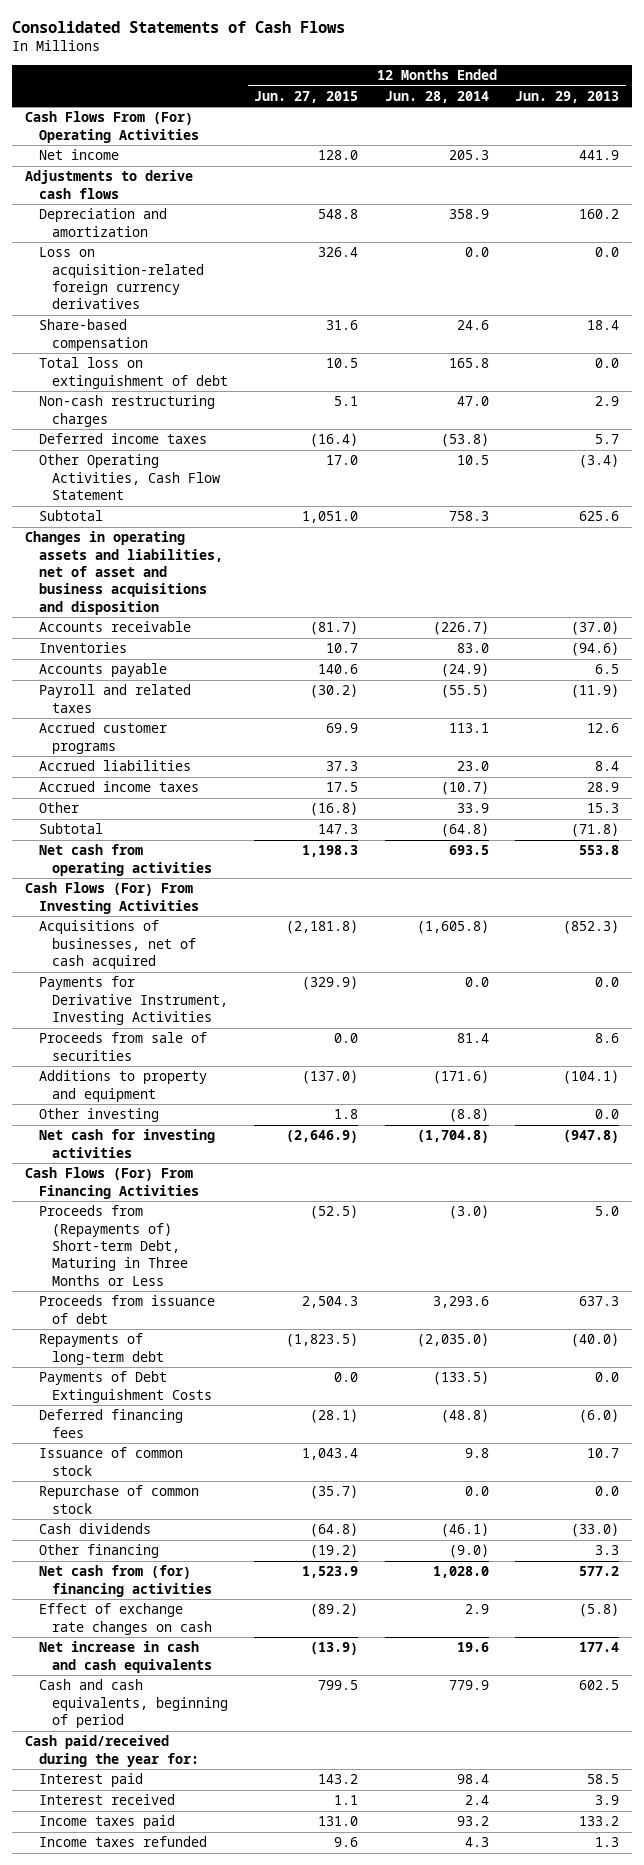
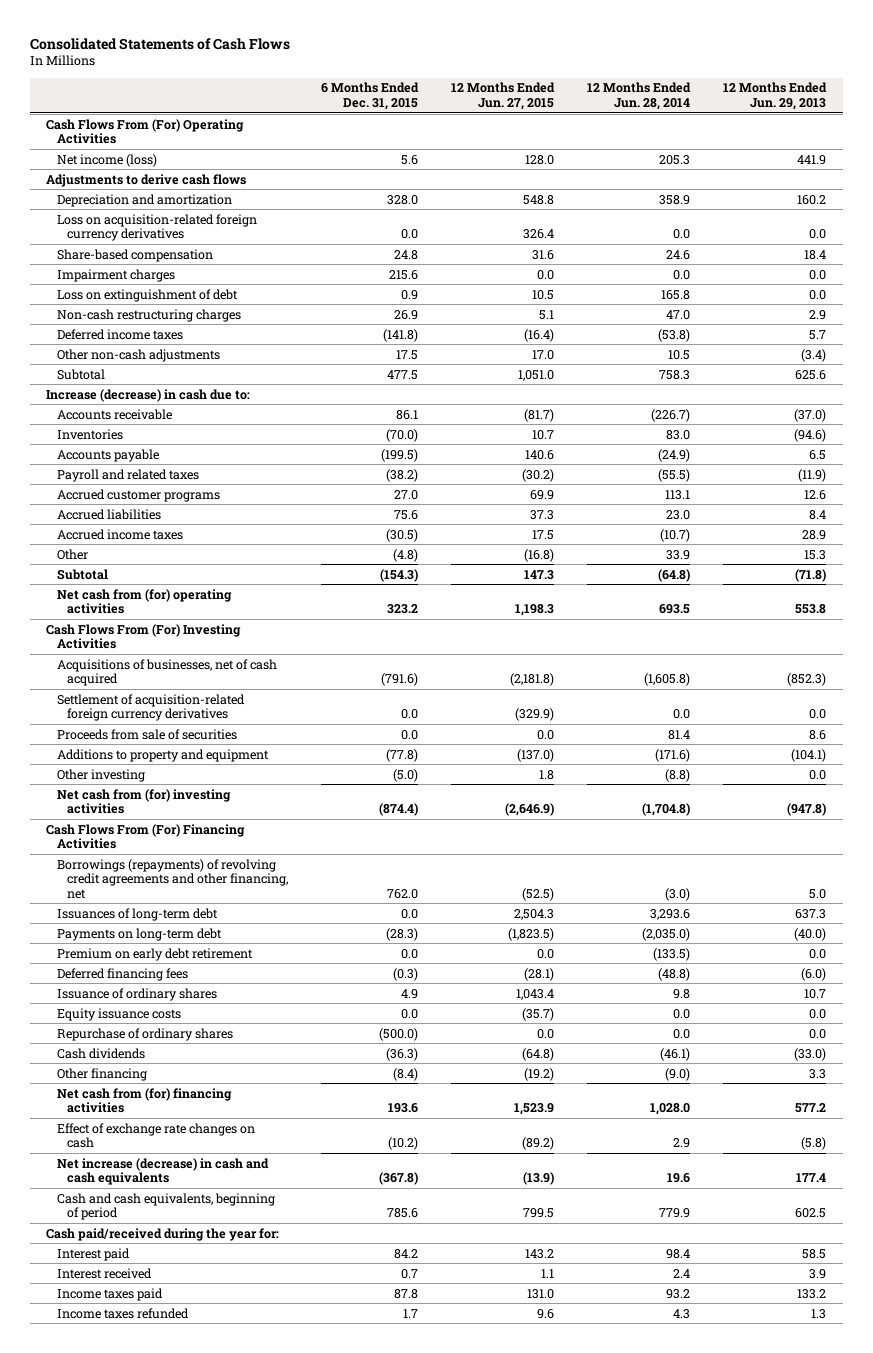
none -> [321,82,420,110] 6 Months Ended Dec. 31, 2015
[38,149,119,161] Net income -> [56,153,157,167] Net income (loss)
none -> [56,268,175,282] Impairment charges
[38,357,228,389] Total loss on extinguishment of debt -> [56,288,238,302] Loss on extinguishment of debt
[38,454,220,501] Other Operating Activities, Cash Flow Statement -> [56,348,220,362] Other non-cash adjustments
[25,531,223,615] Changes in operating assets and liabilities, net of asset and business acquisitions and disposition -> [46,388,251,402] Increase (decrease) in cash due to:
[38,844,212,876] Net cash from operating activities -> [56,588,232,615] Net cash from (for) operating activities
[25,882,199,914] Cash Flows (For) From Investing Activities -> [46,623,242,650] Cash Flows From (For) Investing Activities
[38,976,228,1026] Payments for Derivative Instrument, Investing Activities -> [56,693,245,722] Settlement of acquisition-related foreign currency derivatives
[38,1129,215,1158] Net cash for investing activities -> [56,788,231,815] Net cash from (for) investing activities
[25,1167,199,1199] Cash Flows (For) From Financing Activities -> [46,823,246,850] Cash Flows From (For) Financing Activities
[38,1205,188,1286] Proceeds from (Repayments of) Short-term Debt, Maturing in Three Months or Less -> [56,858,289,899] Borrowings (repayments) of revolving credit agreements and other financing, net
[38,1295,215,1324] Proceeds from issuance of debt -> [56,907,218,921] Issuances of long-term debt
[38,1333,164,1365] Repayments of long-term debt -> [56,927,222,941] Payments on long-term debt
[38,1371,212,1403] Payments of Debt Extinguishment Costs -> [56,947,253,961] Premium on early debt retirement
[38,1447,183,1476] Issuance of common stock -> [56,987,217,1001] Issuance of ordinary shares
none -> [56,1007,181,1021] Equity issuance costs
[38,1485,199,1514] Repurchase of common stock -> [56,1027,233,1041] Repurchase of ordinary shares
[310,1485,359,1500] (35.7) -> [537,1028,555,1039] 0.0
[38,1641,212,1673] Net increase in cash and cash equivalents -> [56,1157,269,1186] Net increase (decrease) in cash and cash equivalents

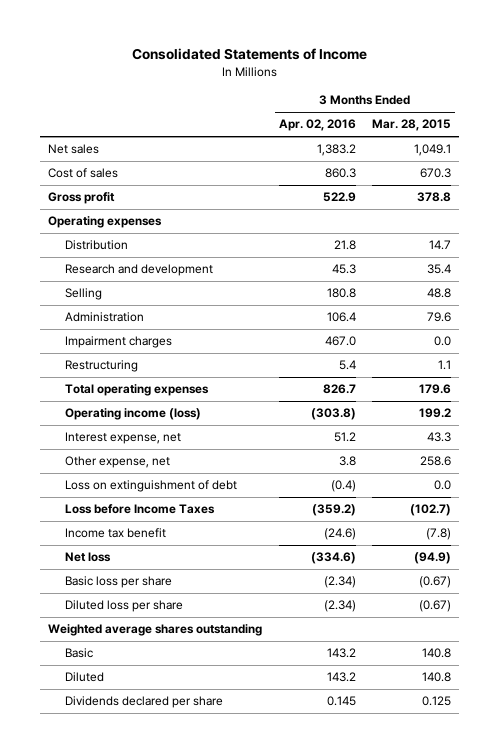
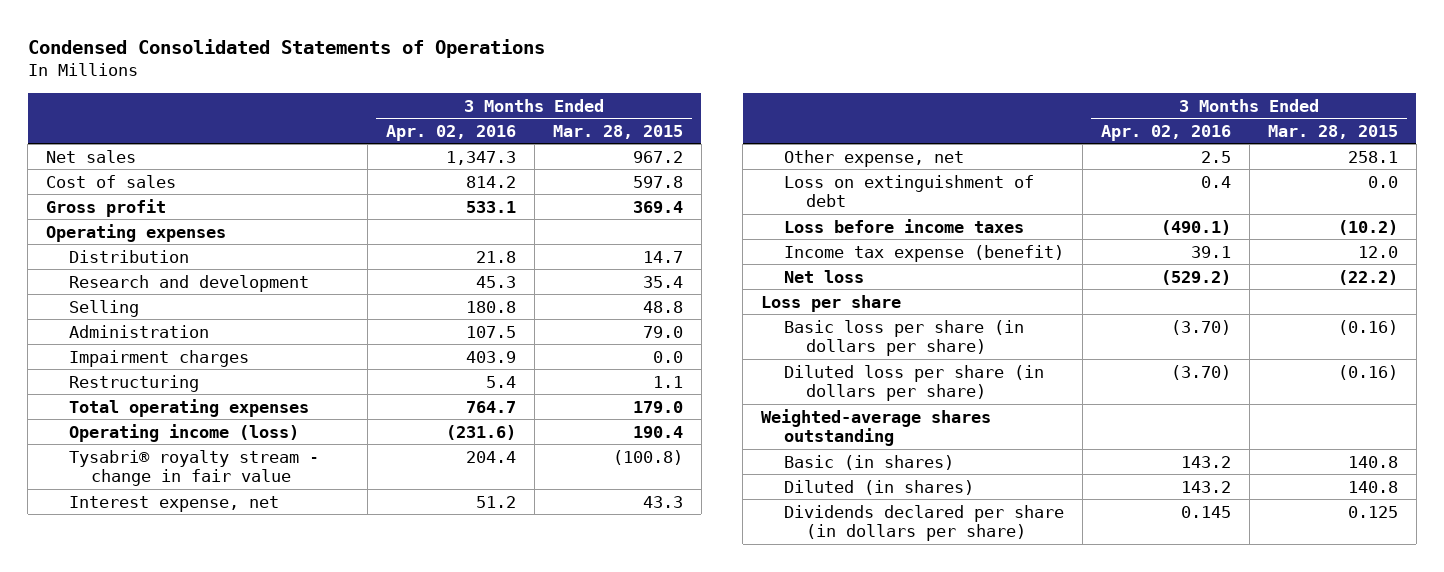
[131,48,367,61] Consolidated Statements of Income -> [27,38,545,58] Condensed Consolidated Statements of Operations
[316,144,356,157] 1,383.2 -> [445,150,516,165] 1,347.3
[413,144,451,157] 1,049.1 -> [632,150,683,163] 967.2
[324,168,356,179] 860.3 -> [465,175,516,188] 814.2
[419,168,451,179] 670.3 -> [632,175,683,188] 597.8
[322,192,356,203] 522.9 -> [465,200,516,213] 533.1
[416,192,451,203] 378.8 -> [632,200,683,213] 369.4
[326,312,356,323] 106.4 -> [465,325,516,338] 107.5
[426,312,451,323] 79.6 -> [642,325,683,338] 79.0
[324,336,356,347] 467.0 -> [465,350,516,363] 403.9
[322,384,356,395] 826.7 -> [465,400,516,413] 764.7
[418,384,451,395] 179.6 -> [632,400,683,413] 179.0
[310,408,356,421] (303.8) -> [445,424,516,440] (231.6)
[418,408,451,419] 199.2 -> [632,425,683,438] 190.4
none -> [68,449,319,487] Tysabri® royalty stream - change in fair value
[338,456,356,467] 3.8 -> [1200,150,1231,163] 2.5
[419,456,451,467] 258.6 -> [1347,150,1398,163] 258.1
[330,480,356,493] (0.4) -> [1200,175,1231,188] 0.4
[64,504,215,515] Loss before Income Taxes -> [783,218,1024,233] Loss before income taxes
[311,504,356,517] (359.2) -> [1160,219,1231,235] (490.1)
[409,504,451,517] (102.7) -> [1337,219,1398,235] (10.2)
[64,528,166,539] Income tax benefit -> [783,244,1064,262] Income tax expense (benefit)
[323,528,356,541] (24.6) -> [1190,245,1231,258] 39.1
[425,528,451,541] (7.8) -> [1357,245,1398,258] 12.0
[310,552,356,565] (334.6) -> [1160,269,1231,285] (529.2)
[413,552,451,565] (94.9) -> [1337,269,1398,285] (22.2)
none -> [761,294,902,312] Loss per share
[64,576,172,589] Basic loss per share -> [783,319,1024,357] Basic loss per share (in dollars per share)
[323,576,356,589] (2.34) -> [1170,319,1231,335] (3.70)
[418,576,451,589] (0.67) -> [1337,319,1398,335] (0.16)
[64,600,183,613] Diluted loss per share -> [783,364,1044,402] Diluted loss per share (in dollars per share)
[323,600,356,613] (2.34) -> [1170,364,1231,380] (3.70)
[418,600,451,613] (0.67) -> [1337,364,1398,380] (0.16)
[48,624,263,637] Weighted average shares outstanding -> [761,408,992,447] Weighted-average shares outstanding
[64,648,93,659] Basic -> [783,454,954,470] Basic (in shares)
[64,672,104,683] Diluted -> [783,479,974,495] Diluted (in shares)
[64,696,223,709] Dividends declared per share -> [783,504,1064,542] Dividends declared per share (in dollars per share)

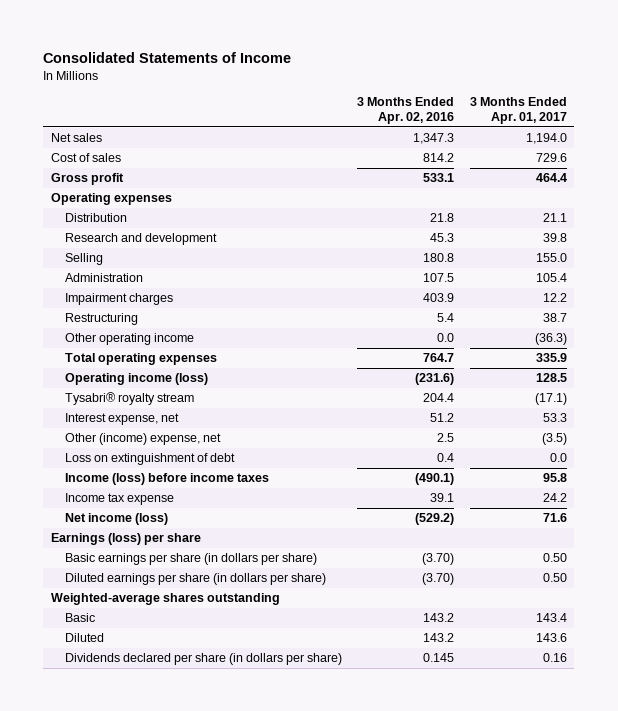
[27,38,545,58] Condensed Consolidated Statements of Operations -> [43,51,292,63] Consolidated Statements of Income
[552,124,683,139] Mar. 28, 2015 -> none
none -> [469,97,567,124] 3 Months Ended Apr. 01, 2017
none -> [65,333,195,346] Other operating income
[68,449,319,487] Tysabri® royalty stream - change in fair value -> [65,392,195,406] Tysabri® royalty stream
[783,149,964,167] Other expense, net -> [65,433,222,446] Other (income) expense, net
[783,218,1024,233] Loss before income taxes -> [65,473,270,486] Income (loss) before income taxes
[783,244,1064,262] Income tax expense (benefit) -> [65,493,175,506] Income tax expense
[783,269,864,283] Net loss -> [65,513,169,526] Net income (loss)
[761,294,902,312] Loss per share -> [50,533,201,546] Earnings (loss) per share
[783,319,1024,357] Basic loss per share (in dollars per share) -> [65,553,318,566] Basic earnings per share (in dollars per share)
[783,364,1044,402] Diluted loss per share (in dollars per share) -> [65,573,327,586] Diluted earnings per share (in dollars per share)
[783,454,954,470] Basic (in shares) -> [65,613,96,623] Basic
[783,479,974,495] Diluted (in shares) -> [65,633,105,643] Diluted

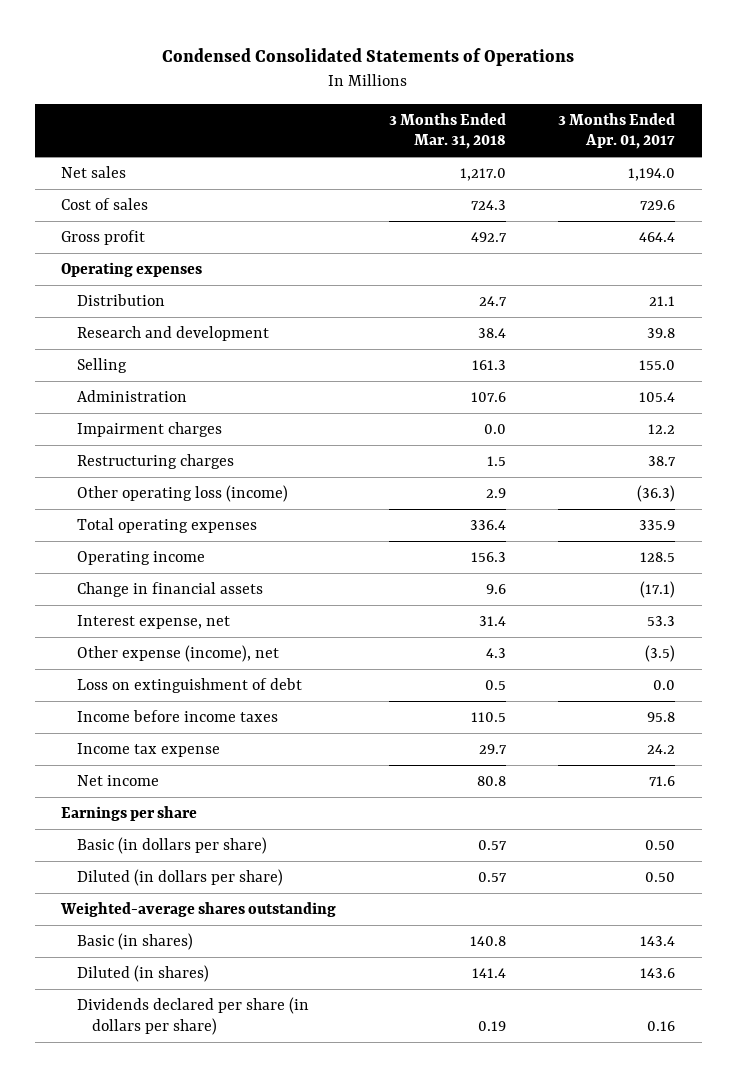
[43,51,292,63] Consolidated Statements of Income -> [162,48,575,67] Condensed Consolidated Statements of Operations
[357,97,455,124] 3 Months Ended Apr. 02, 2016 -> none
none -> [388,112,506,150] 3 Months Ended Mar. 31, 2018
[65,313,139,326] Restructuring -> [76,454,234,470] Restructuring charges
[65,333,195,346] Other operating income -> [76,485,288,503] Other operating loss (income)
[65,373,209,386] Operating income (loss) -> [76,551,205,566] Operating income
[65,392,195,406] Tysabri® royalty stream -> [76,582,263,598] Change in financial assets
[65,433,222,446] Other (income) expense, net -> [76,645,279,663] Other expense (income), net
[65,473,270,486] Income (loss) before income taxes -> [76,710,278,723] Income before income taxes
[65,513,169,526] Net income (loss) -> [76,775,159,787] Net income
[50,533,201,546] Earnings (loss) per share -> [61,806,198,822] Earnings per share
[65,553,318,566] Basic earnings per share (in dollars per share) -> [76,837,267,855] Basic (in dollars per share)
[65,573,327,586] Diluted earnings per share (in dollars per share) -> [76,869,283,887] Diluted (in dollars per share)
[65,613,96,623] Basic -> [76,933,193,951] Basic (in shares)
[65,633,105,643] Diluted -> [76,965,209,983] Diluted (in shares)

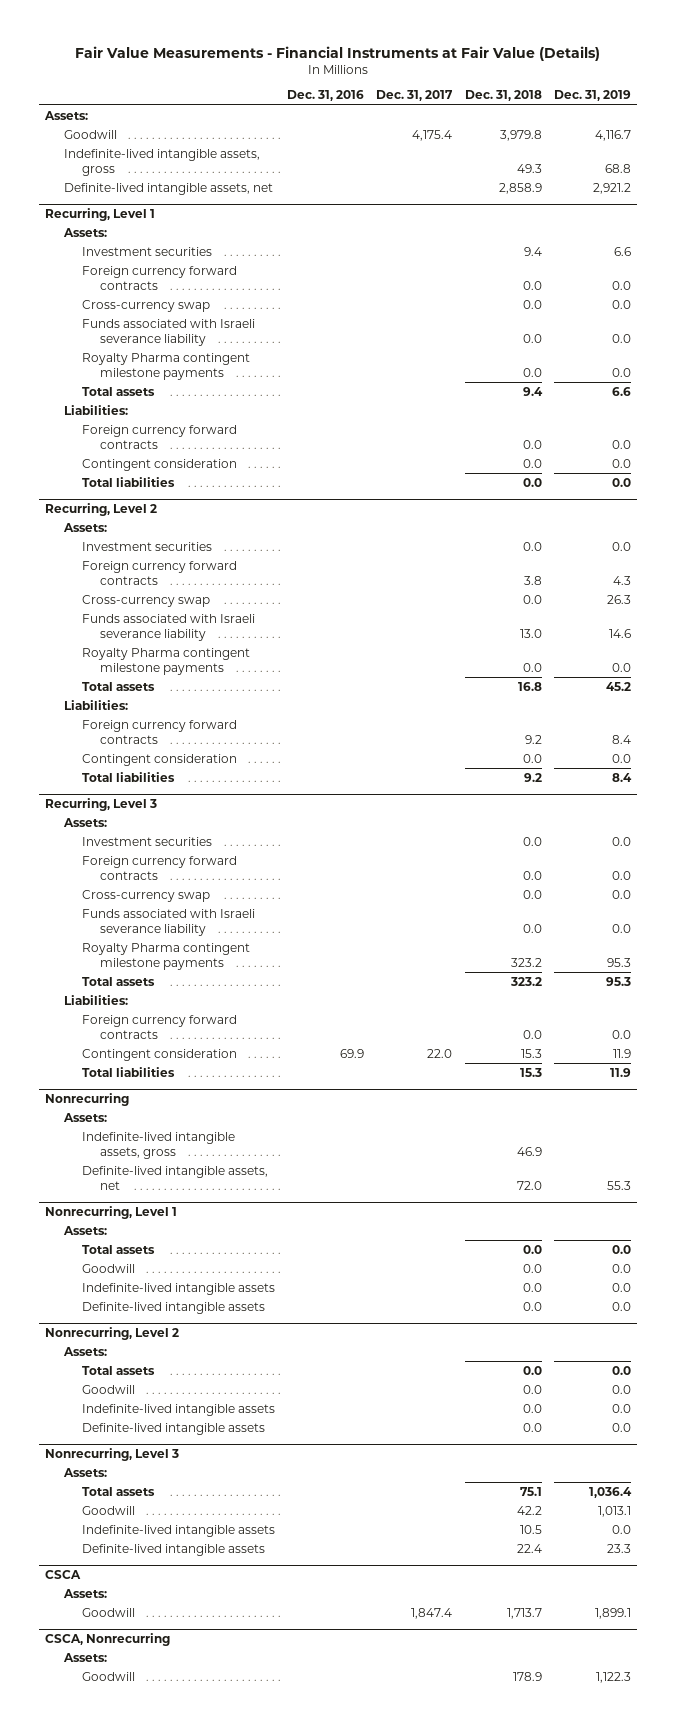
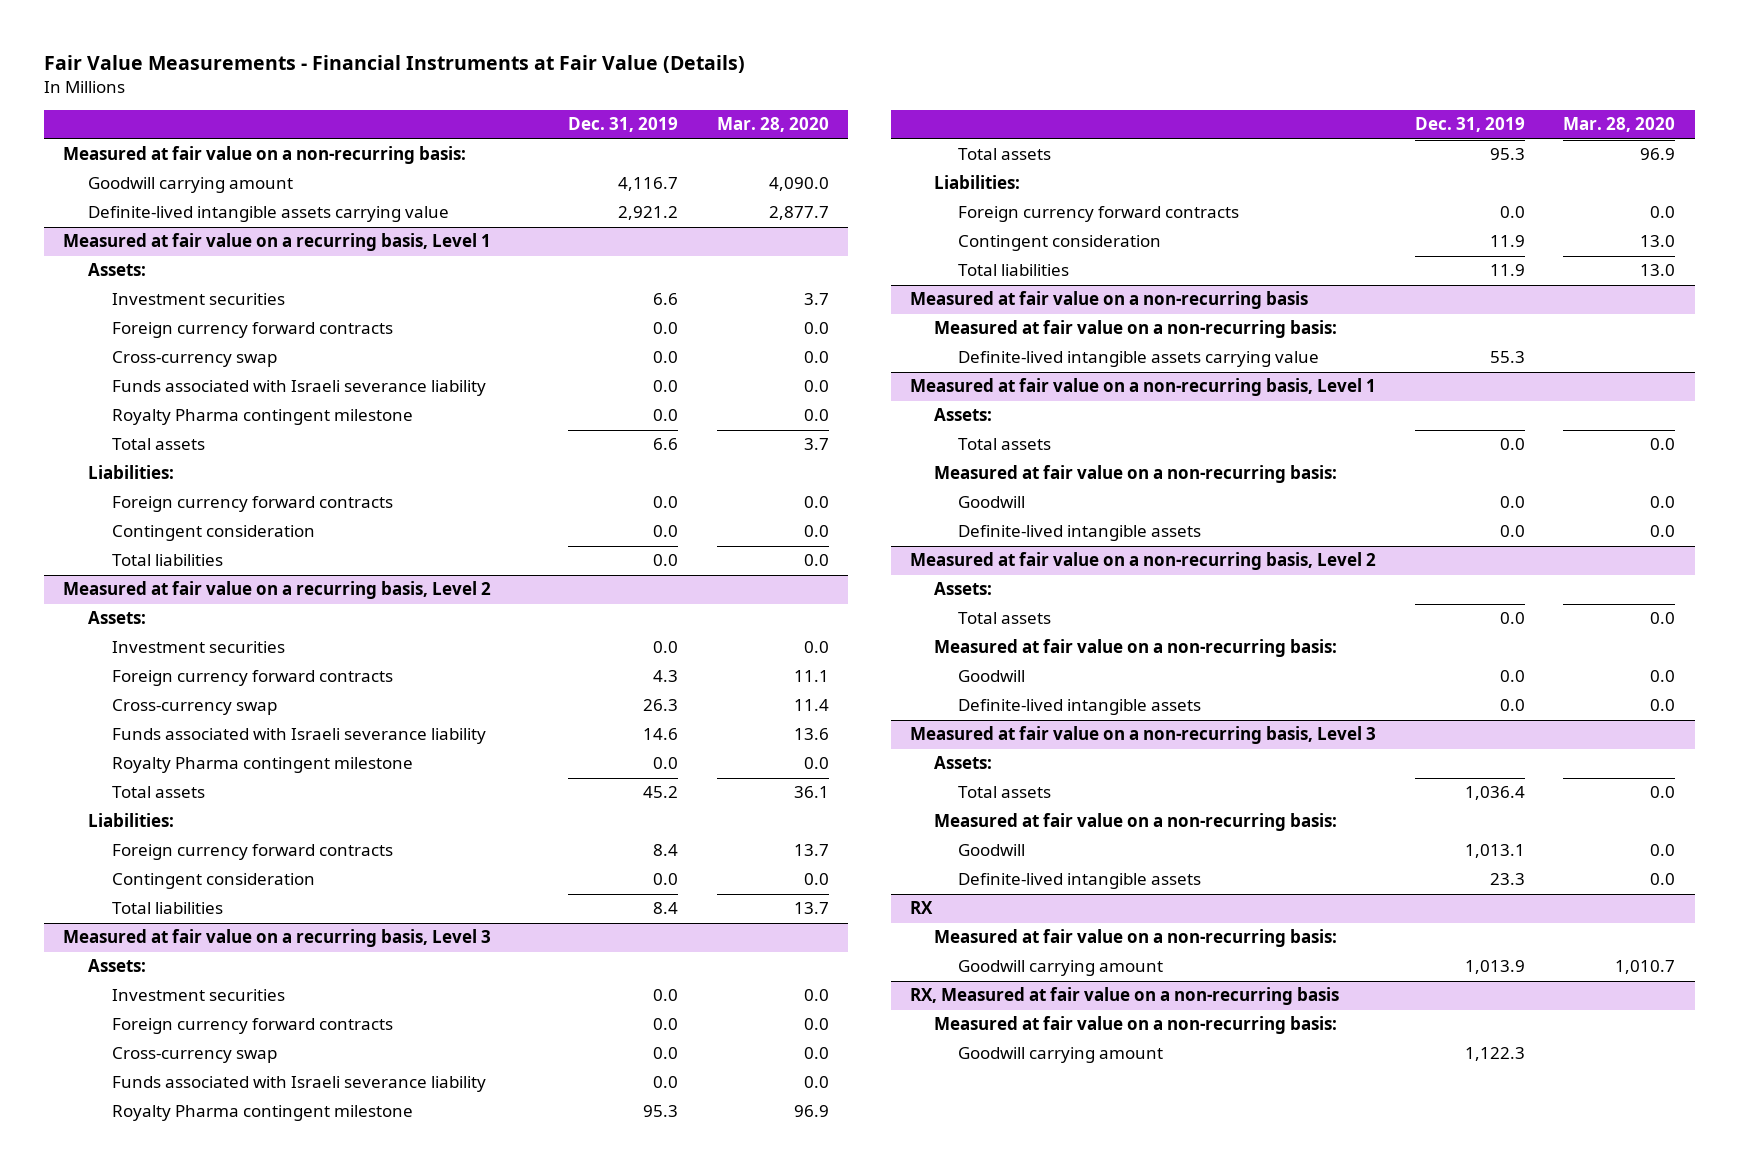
[287,90,365,102] Dec. 31, 2016 -> none
[376,90,454,102] Dec. 31, 2017 -> none
[464,90,542,102] Dec. 31, 2018 -> none
none -> [716,117,829,133] Mar. 28, 2020
[44,110,89,120] Assets: -> none
[63,148,260,176] Indefinite-lived intangible assets, gross -> none
[45,208,156,222] Recurring, Level 1 -> none
none -> [63,146,467,165] Measured at fair value on a non-recurring basis:
[63,129,117,139] Goodwill -> [87,177,293,194] Goodwill carrying amount
[63,182,273,195] Definite-lived intangible assets, net -> [87,206,449,223] Definite-lived intangible assets carrying value
none -> [63,233,492,252] Measured at fair value on a recurring basis, Level 1
[81,352,250,380] Royalty Pharma contingent milestone payments -> [111,409,413,426] Royalty Pharma contingent milestone
[45,503,158,517] Recurring, Level 2 -> none
none -> [63,581,492,600] Measured at fair value on a recurring basis, Level 2
[81,647,250,675] Royalty Pharma contingent milestone payments -> [111,757,413,774] Royalty Pharma contingent milestone
[45,798,158,812] Recurring, Level 3 -> none
none -> [63,929,492,948] Measured at fair value on a recurring basis, Level 3
[81,942,250,970] Royalty Pharma contingent milestone payments -> [111,1105,413,1122] Royalty Pharma contingent milestone
[62,1112,107,1122] Assets: -> none
[81,1131,235,1159] Indefinite-lived intangible assets, gross -> none
[45,1206,178,1220] Nonrecurring, Level 1 -> none
[45,1093,130,1107] Nonrecurring -> [909,291,1308,310] Measured at fair value on a non-recurring basis
none -> [934,320,1338,339] Measured at fair value on a non-recurring basis:
[81,1165,268,1190] Definite-lived intangible assets, net -> [958,351,1320,368] Definite-lived intangible assets carrying value
none -> [909,378,1376,397] Measured at fair value on a non-recurring basis, Level 1
none -> [934,465,1338,484] Measured at fair value on a non-recurring basis:
[81,1282,275,1295] Indefinite-lived intangible assets -> none
[45,1327,180,1341] Nonrecurring, Level 2 -> none
none -> [909,552,1376,571] Measured at fair value on a non-recurring basis, Level 2
none -> [934,639,1338,658] Measured at fair value on a non-recurring basis:
[81,1403,275,1416] Indefinite-lived intangible assets -> none
[45,1448,180,1462] Nonrecurring, Level 3 -> none
none -> [909,726,1376,745] Measured at fair value on a non-recurring basis, Level 3
none -> [934,813,1338,832] Measured at fair value on a non-recurring basis:
[81,1524,275,1537] Indefinite-lived intangible assets -> none
[45,1570,82,1580] CSCA -> none
[62,1588,107,1598] Assets: -> none
[45,1633,171,1647] CSCA, Nonrecurring -> none
[62,1652,107,1662] Assets: -> none
none -> [909,901,933,915] RX
none -> [934,929,1338,948] Measured at fair value on a non-recurring basis:
[81,1607,135,1617] Goodwill -> [958,960,1164,977] Goodwill carrying amount
[595,1607,632,1619] 1,899.1 -> [1464,960,1525,975] 1,013.9
none -> [909,987,1339,1006] RX, Measured at fair value on a non-recurring basis
none -> [934,1016,1338,1035] Measured at fair value on a non-recurring basis:
[81,1671,135,1681] Goodwill -> [958,1047,1164,1064] Goodwill carrying amount

